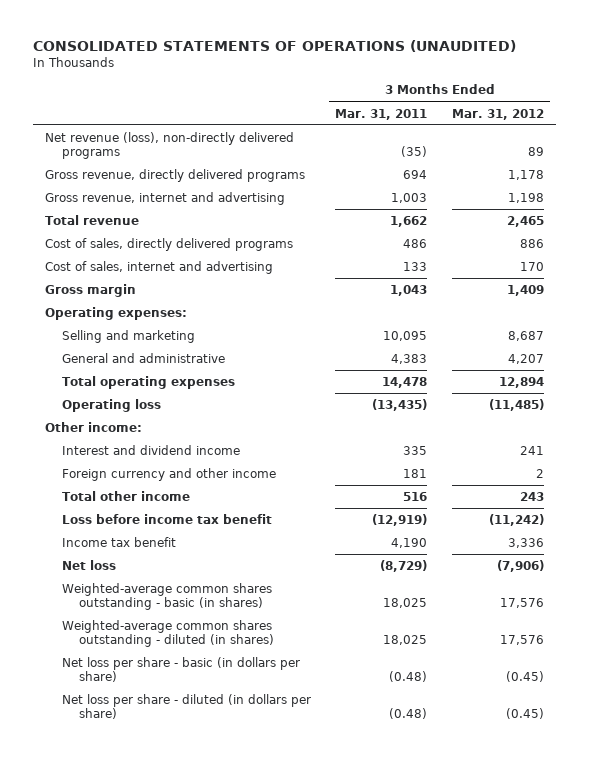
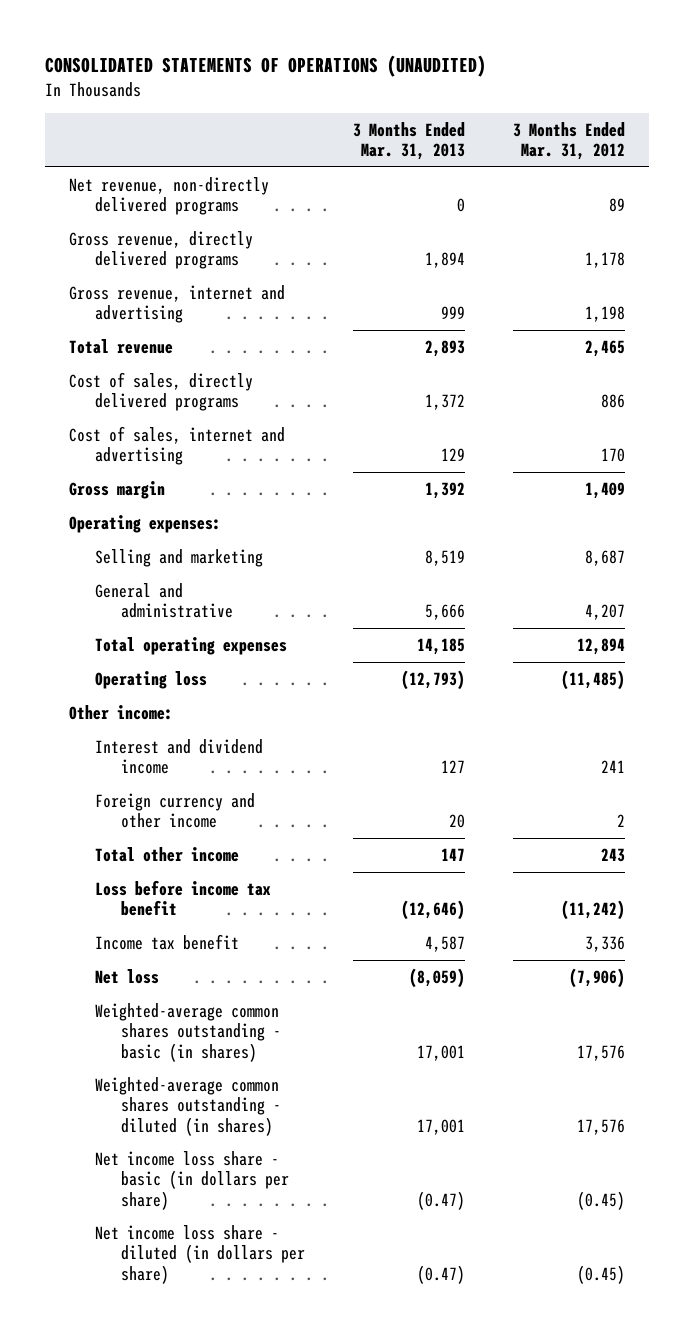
[335,108,428,120] Mar. 31, 2011 -> none
none -> [352,121,465,161] 3 Months Ended Mar. 31, 2013
[45,131,295,159] Net revenue (loss), non-directly delivered programs -> [68,176,269,216] Net revenue, non-directly delivered programs
[62,656,301,682] Net loss per share - basic (in dollars per share) -> [94,1150,289,1210] Net income loss share - basic (in dollars per share)
[62,693,312,719] Net loss per share - diluted (in dollars per share) -> [94,1224,305,1284] Net income loss share - diluted (in dollars per share)

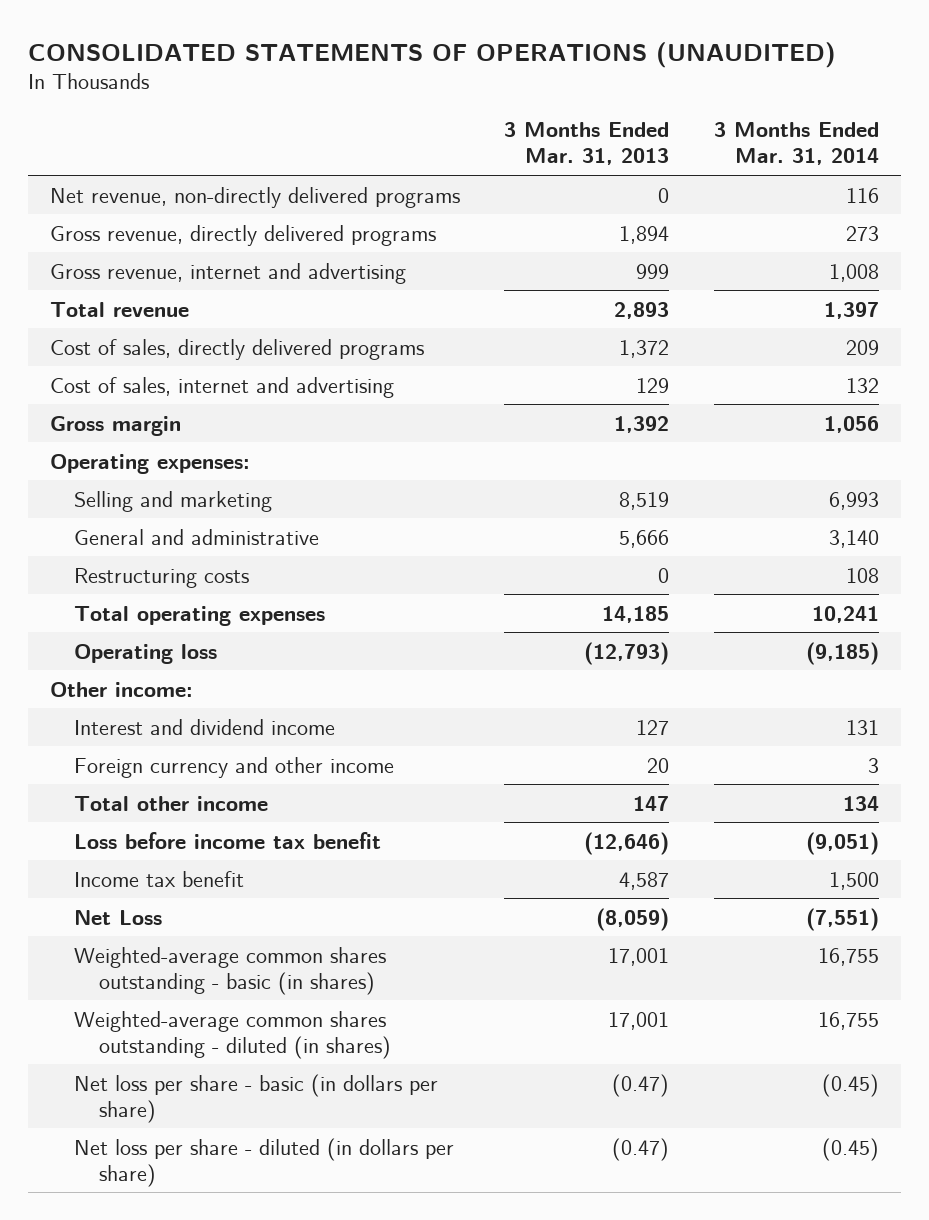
[512,121,625,161] 3 Months Ended Mar. 31, 2012 -> none
none -> [713,122,879,166] 3 Months Ended Mar. 31, 2014
none -> [74,567,250,588] Restructuring costs
[94,968,159,984] Net loss -> [74,909,163,925] Net Loss
[94,1150,289,1210] Net income loss share - basic (in dollars per share) -> [74,1073,439,1123] Net loss per share - basic (in dollars per share)
[94,1224,305,1284] Net income loss share - diluted (in dollars per share) -> [74,1137,455,1187] Net loss per share - diluted (in dollars per share)

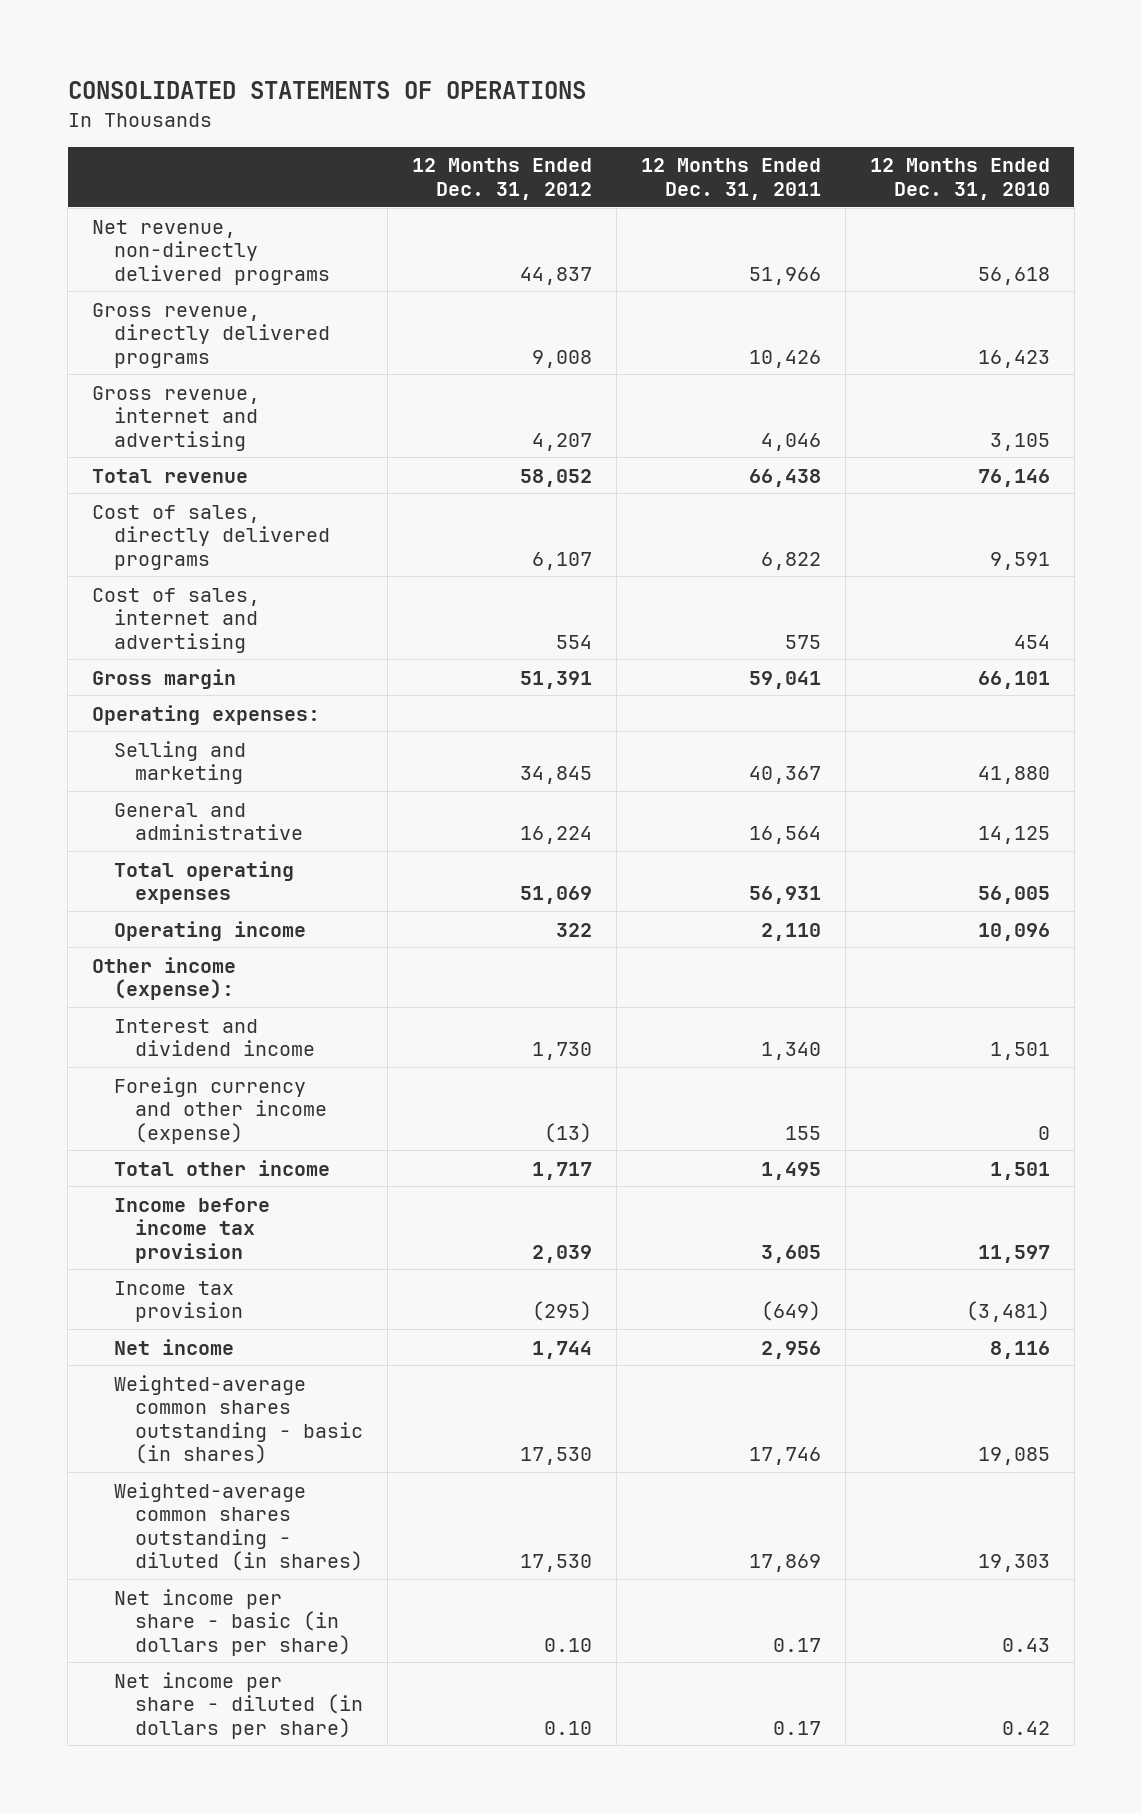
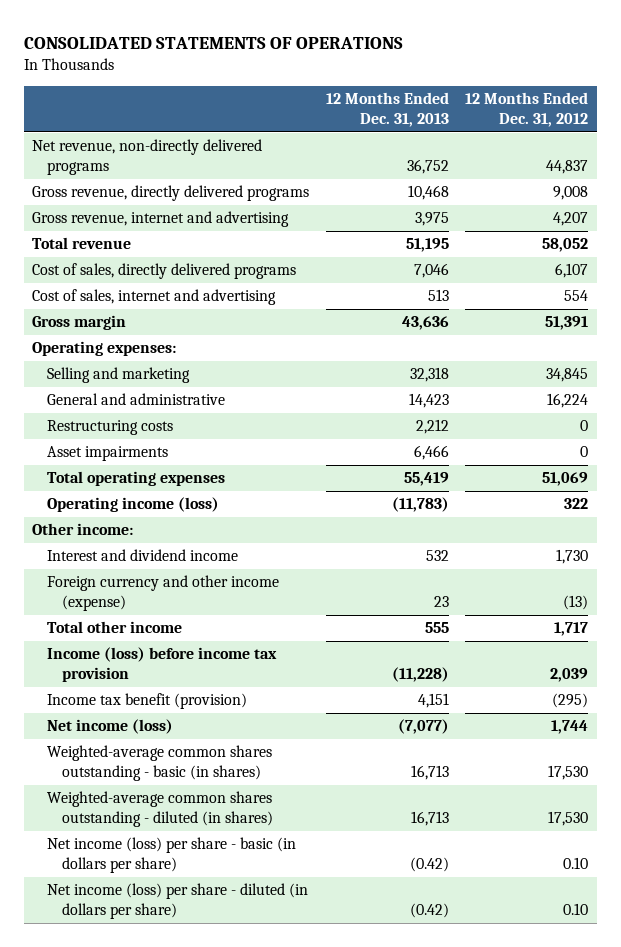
[640,158,821,200] 12 Months Ended Dec. 31, 2011 -> none
[869,158,1050,200] 12 Months Ended Dec. 31, 2010 -> none
none -> [325,92,449,128] 12 Months Ended Dec. 31, 2013
none -> [47,420,174,436] Restructuring costs
none -> [47,446,169,462] Asset impairments
[113,920,306,941] Operating income -> [47,497,220,513] Operating income (loss)
[92,956,237,1001] Other income (expense): -> [32,523,134,536] Other income:
[113,1197,270,1263] Income before income tax provision -> [47,647,278,683] Income (loss) before income tax provision
[113,1280,243,1323] Income tax provision -> [47,693,248,710] Income tax benefit (provision)
[113,1338,234,1355] Net income -> [47,719,174,735] Net income (loss)
[113,1588,351,1656] Net income per share - basic (in dollars per share) -> [47,837,297,874] Net income (loss) per share - basic (in dollars per share)
[113,1671,363,1739] Net income per share - diluted (in dollars per share) -> [47,883,309,920] Net income (loss) per share - diluted (in dollars per share)

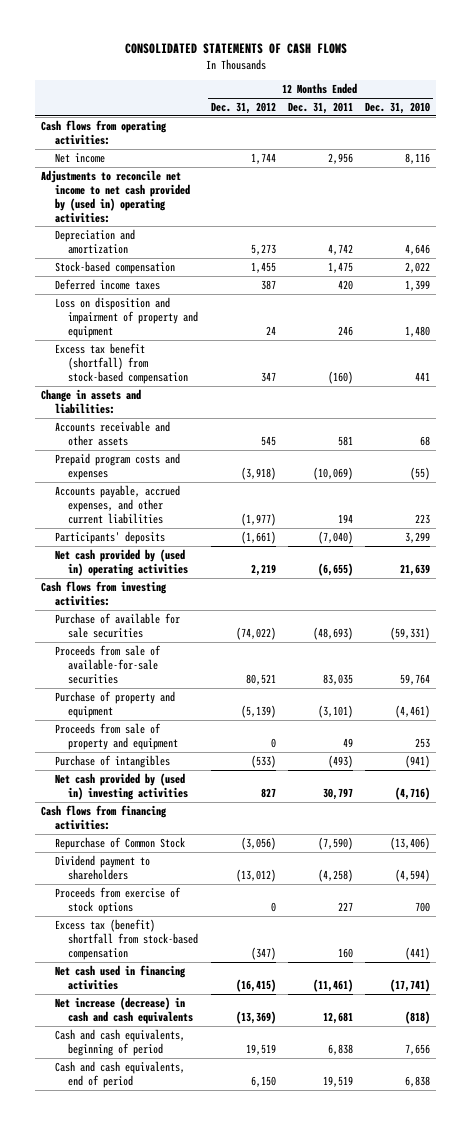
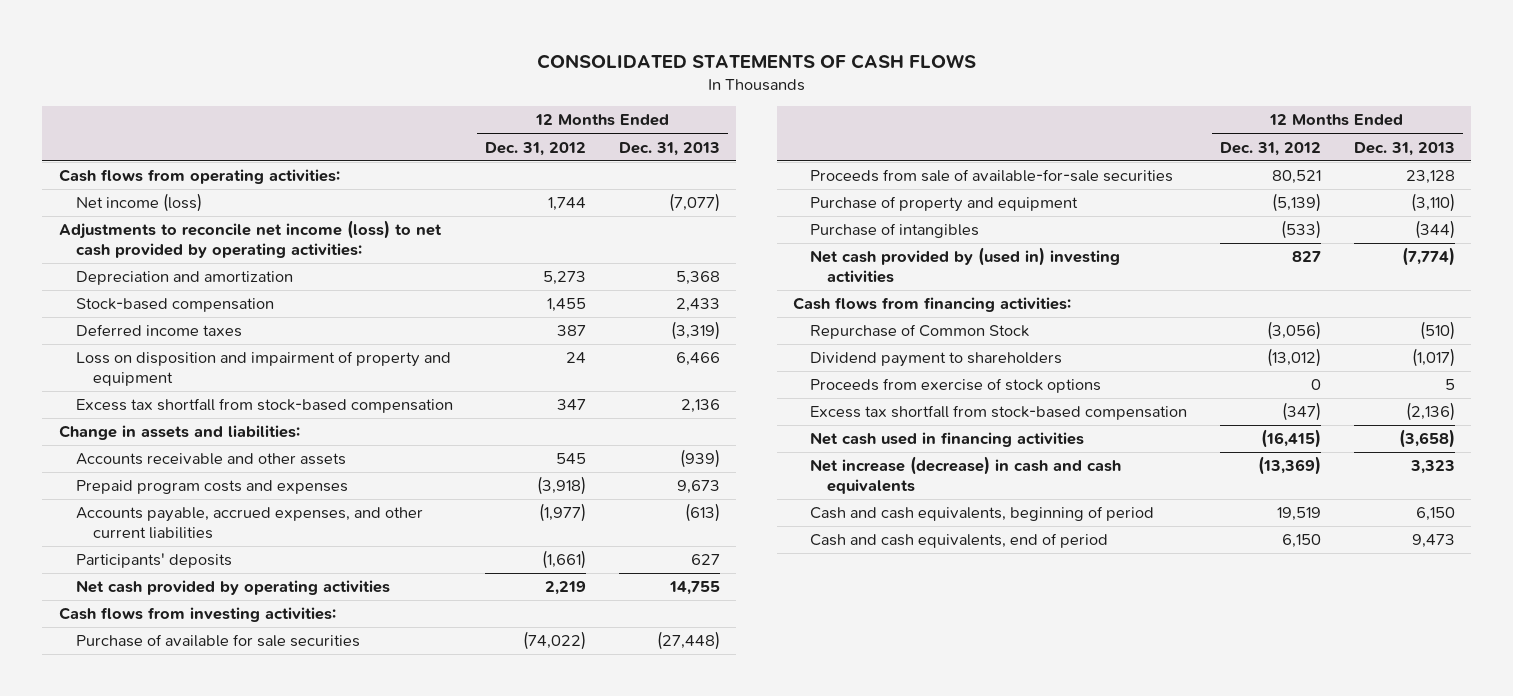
[287,101,353,114] Dec. 31, 2011 -> none
[364,101,430,114] Dec. 31, 2010 -> none
none -> [618,141,720,156] Dec. 31, 2013
[54,152,105,163] Net income -> [75,193,202,213] Net income (loss)
[41,169,190,223] Adjustments to reconcile net income to net cash provided by (used in) operating activities: -> [58,220,442,258] Adjustments to reconcile net income (loss) to net cash provided by operating activities:
[54,342,189,384] Excess tax benefit (shortfall) from stock-based compensation -> [75,398,453,414] Excess tax shortfall from stock-based compensation
[54,548,189,576] Net cash provided by (used in) operating activities -> [75,580,390,596] Net cash provided by operating activities
[54,722,179,750] Proceeds from sale of property and equipment -> none
[54,918,199,960] Excess tax (benefit) shortfall from stock-based compensation -> [810,405,1188,421] Excess tax shortfall from stock-based compensation

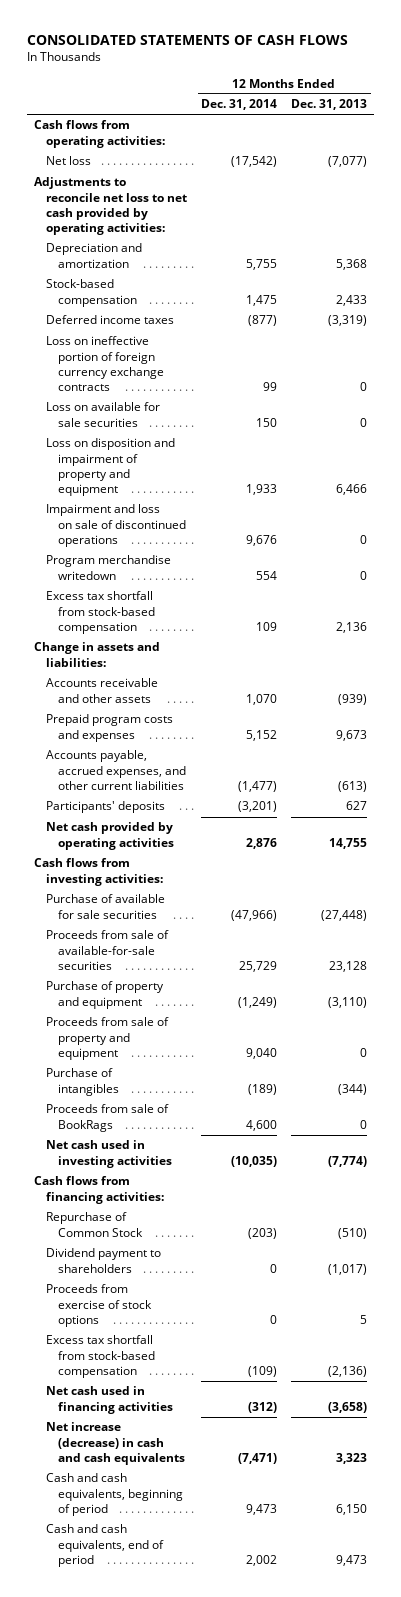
[485,141,587,156] Dec. 31, 2012 -> none
none -> [201,99,278,111] Dec. 31, 2014
[75,193,202,213] Net income (loss) -> [46,156,92,166] Net loss
[58,220,442,258] Adjustments to reconcile net income (loss) to net cash provided by operating activities: -> [34,177,188,236] Adjustments to reconcile net loss to net cash provided by operating activities:
none -> [46,336,165,392] Loss on ineffective portion of foreign currency exchange contracts
none -> [46,402,161,427] Loss on available for sale securities
none -> [46,504,187,547] Impairment and loss on sale of discontinued operations
none -> [46,555,172,580] Program merchandise writedown
none -> [46,1017,170,1060] Proceeds from sale of property and equipment
none -> [46,1104,170,1132] Proceeds from sale of BookRags
[810,247,1121,283] Net cash provided by (used in) investing activities -> [46,1140,173,1168] Net cash used in investing activities

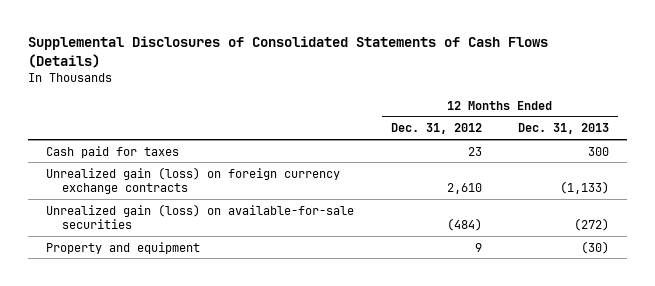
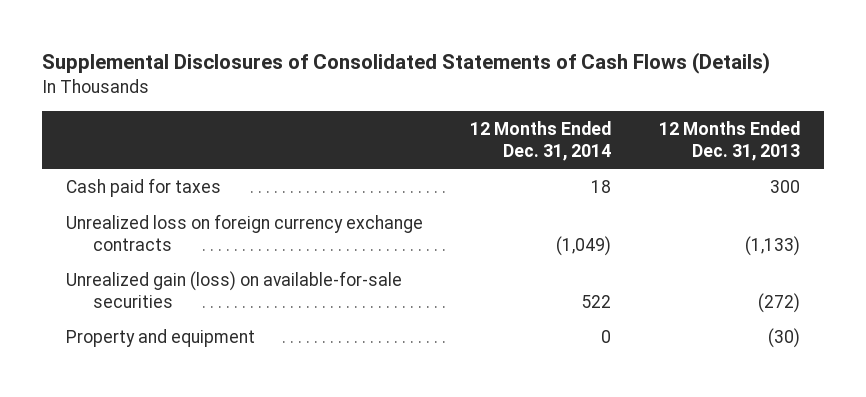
[390,123,482,135] Dec. 31, 2012 -> none
none -> [470,121,612,161] 12 Months Ended Dec. 31, 2014
[46,166,341,194] Unrealized gain (loss) on foreign currency exchange contracts -> [65,214,423,251] Unrealized loss on foreign currency exchange contracts

